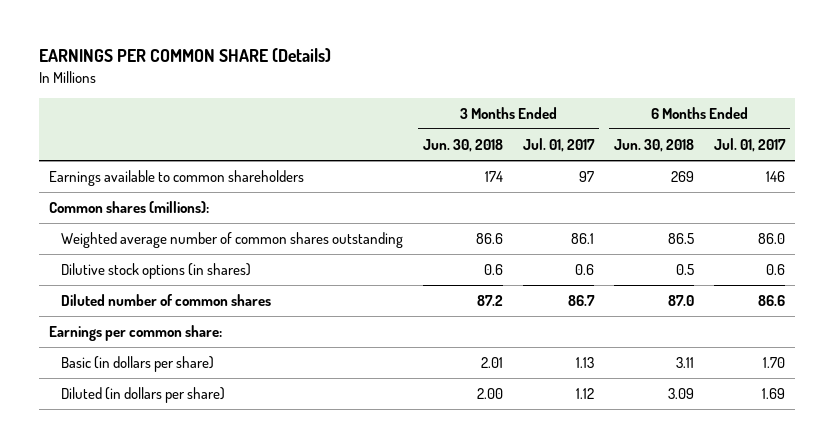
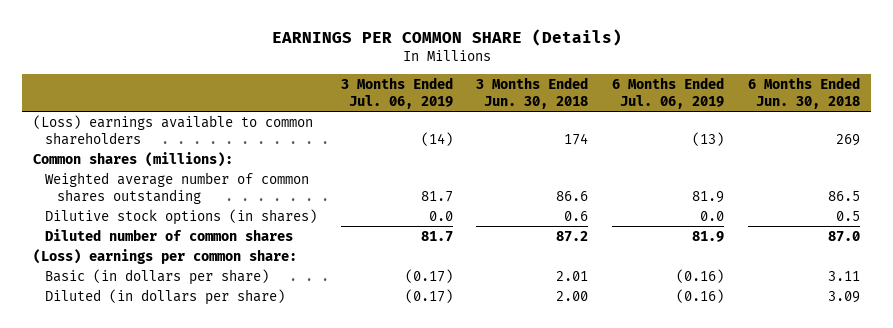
[523,138,596,153] Jul. 01, 2017 -> none
[714,138,787,153] Jul. 01, 2017 -> none
none -> [340,77,453,109] 3 Months Ended Jul. 06, 2019
none -> [611,77,724,109] 6 Months Ended Jul. 06, 2019
[48,170,304,187] Earnings available to common shareholders -> [33,114,314,145] (Loss) earnings available to common shareholders
[48,325,222,342] Earnings per common share: -> [33,248,298,264] (Loss) earnings per common share:

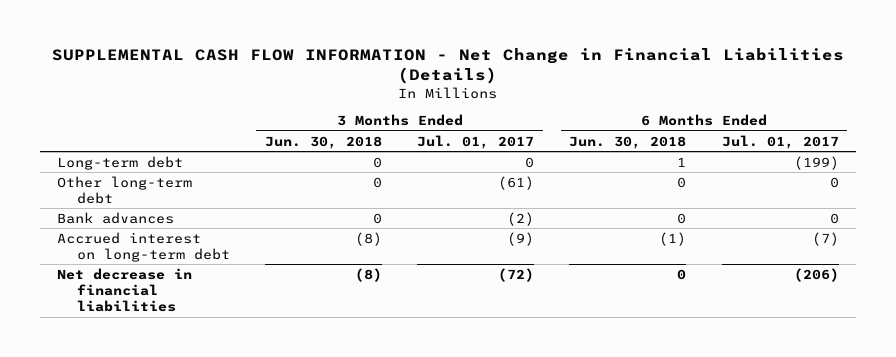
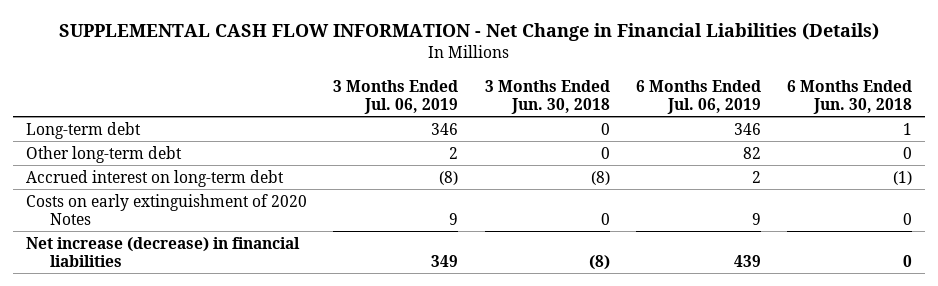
[417,134,535,149] Jul. 01, 2017 -> none
[721,134,839,149] Jul. 01, 2017 -> none
none -> [333,79,459,114] 3 Months Ended Jul. 06, 2019
none -> [635,79,761,114] 6 Months Ended Jul. 06, 2019
[57,211,175,224] Bank advances -> none
none -> [25,193,307,225] Costs on early extinguishment of 2020 Notes
[57,267,193,313] Net decrease in financial liabilities -> [25,236,300,267] Net increase (decrease) in financial liabilities

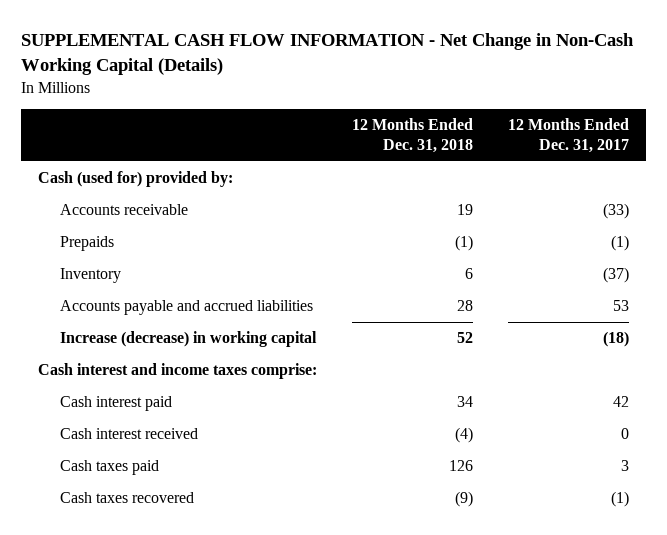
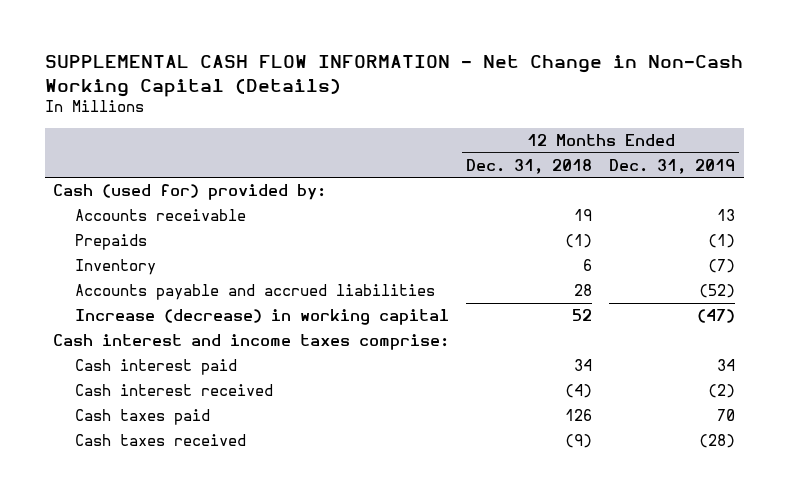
[507,118,629,154] 12 Months Ended Dec. 31, 2017 -> none
none -> [609,158,736,174] Dec. 31, 2019
[60,492,195,504] Cash taxes recovered -> [74,434,246,447] Cash taxes received

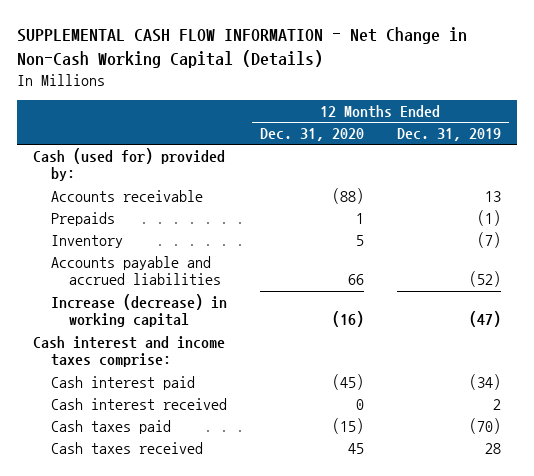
[466,158,593,174] Dec. 31, 2018 -> none
none -> [259,127,364,141] Dec. 31, 2020
[717,359,736,372] 34 -> [468,373,501,390] (34)
[708,384,736,399] (2) -> [492,398,501,410] 2
[717,409,736,422] 70 -> [468,417,501,434] (70)
[699,434,736,449] (28) -> [484,442,501,454] 28

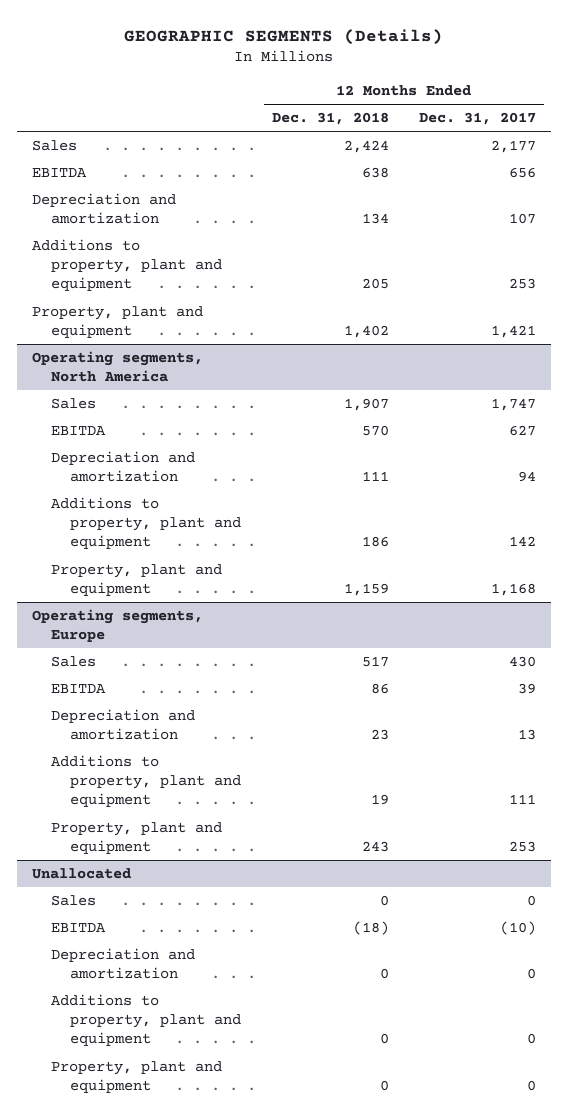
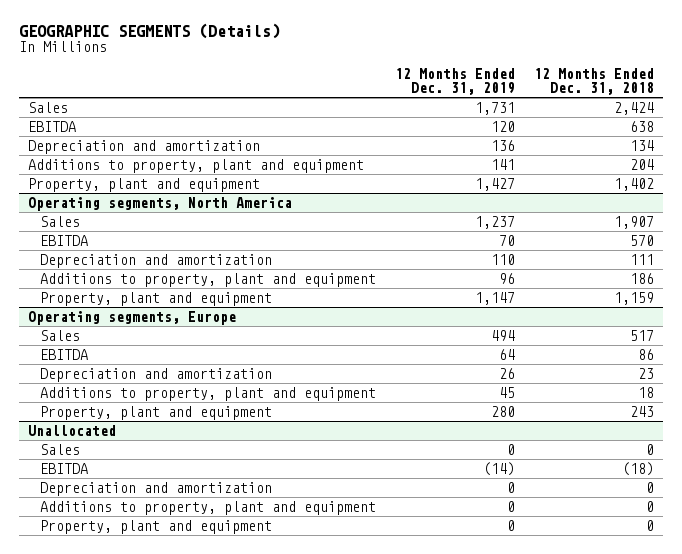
[419,112,537,126] Dec. 31, 2017 -> none
none -> [394,67,515,95] 12 Months Ended Dec. 31, 2019
[361,278,389,290] 205 -> [629,158,654,170] 204
[370,794,389,806] 19 -> [637,386,654,398] 18

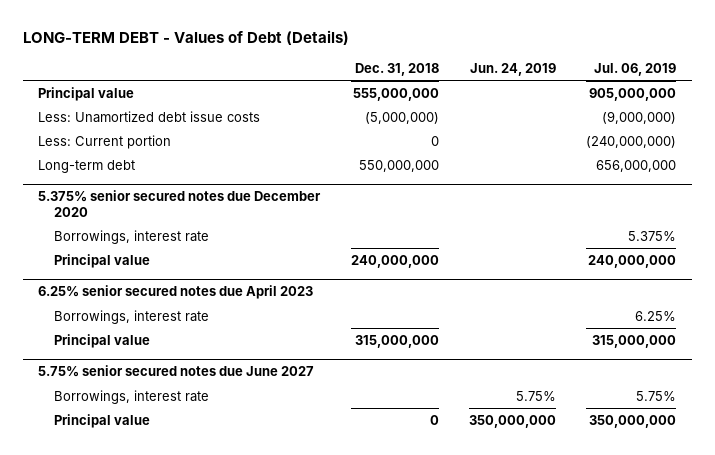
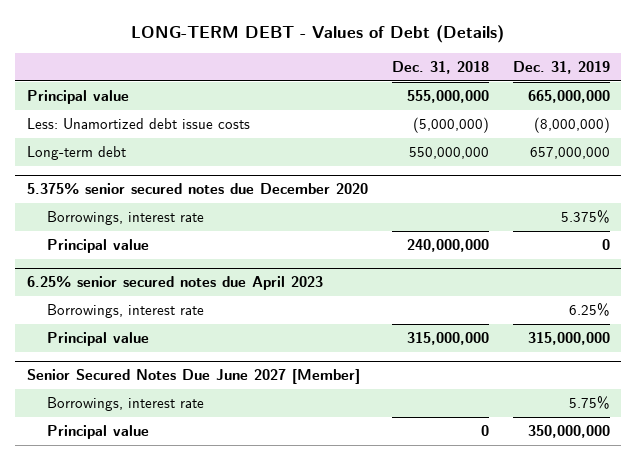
[470,62,557,76] Jun. 24, 2019 -> none
[594,62,677,76] Jul. 06, 2019 -> none
none -> [512,61,610,75] Dec. 31, 2019
[38,134,172,149] Less: Current portion -> none
[38,365,315,378] 5.75% senior secured notes due June 2027 -> [27,369,361,385] Senior Secured Notes Due June 2027 [Member]

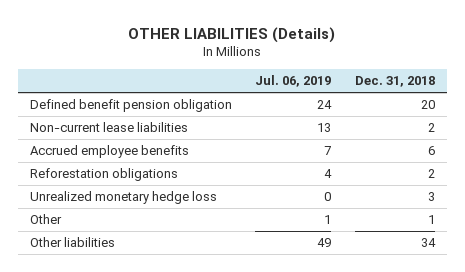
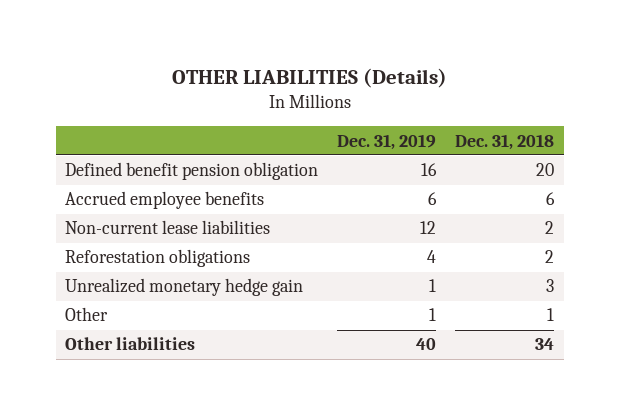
[255,75,332,88] Jul. 06, 2019 -> none
none -> [337,133,437,150] Dec. 31, 2019
[29,122,188,133] Non-current lease liabilities -> [65,220,271,235] Non-current lease liabilities
[29,191,217,205] Unrealized monetary hedge loss -> [65,278,304,297] Unrealized monetary hedge gain

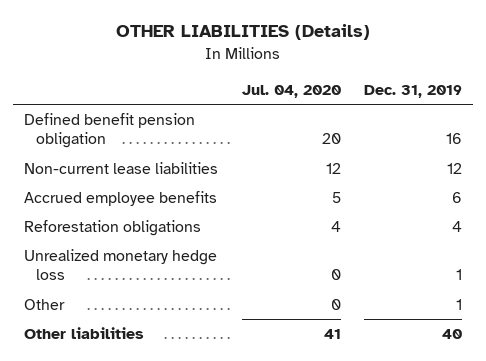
[455,133,555,150] Dec. 31, 2018 -> none
none -> [241,84,341,98] Jul. 04, 2020
[65,191,265,210] Accrued employee benefits -> [24,191,218,207] Accrued employee benefits
[65,278,304,297] Unrealized monetary hedge gain -> [24,249,218,281] Unrealized monetary hedge loss

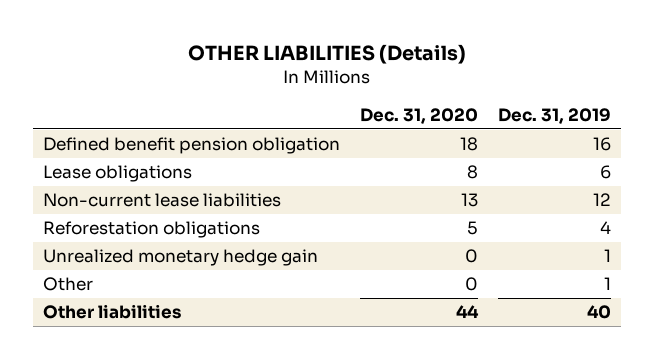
[241,84,341,98] Jul. 04, 2020 -> none
none -> [360,107,479,124] Dec. 31, 2020
none -> [43,165,193,183] Lease obligations
[24,191,218,207] Accrued employee benefits -> none
[24,249,218,281] Unrealized monetary hedge loss -> [43,249,319,267] Unrealized monetary hedge gain

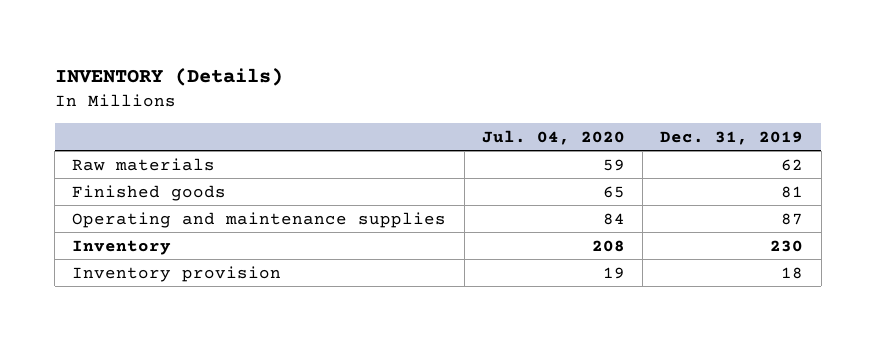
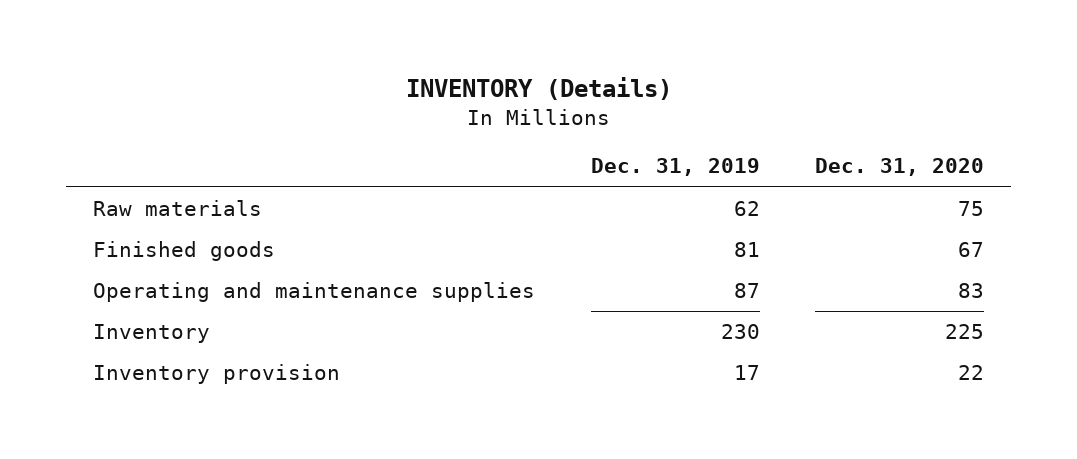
[481,129,625,145] Jul. 04, 2020 -> none
none -> [814,158,984,177] Dec. 31, 2020
[781,266,804,279] 18 -> [733,365,760,381] 17

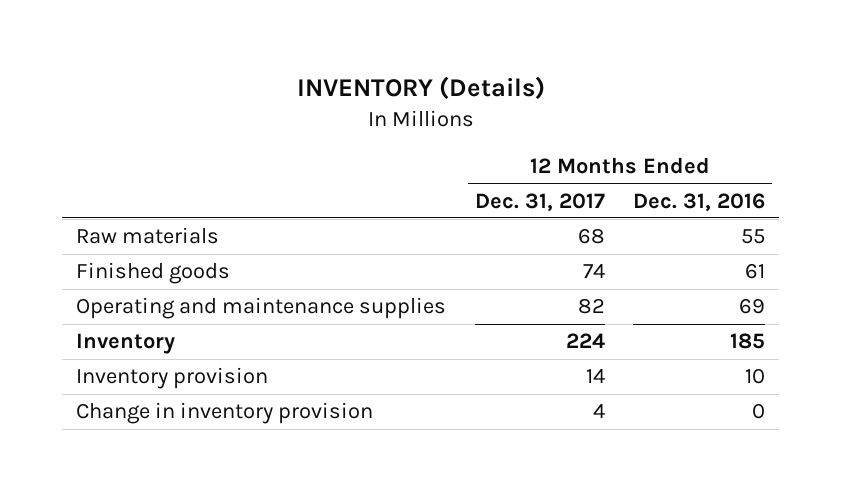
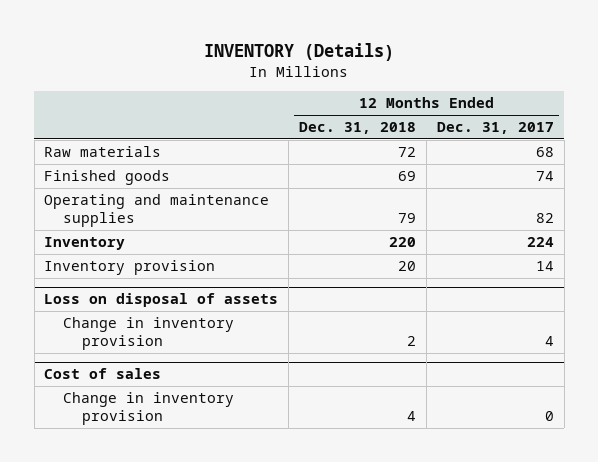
[633,192,766,211] Dec. 31, 2016 -> none
none -> [299,122,417,135] Dec. 31, 2018
none -> [44,293,279,308] Loss on disposal of assets
none -> [44,368,162,380] Cost of sales
none -> [63,392,235,426] Change in inventory provision

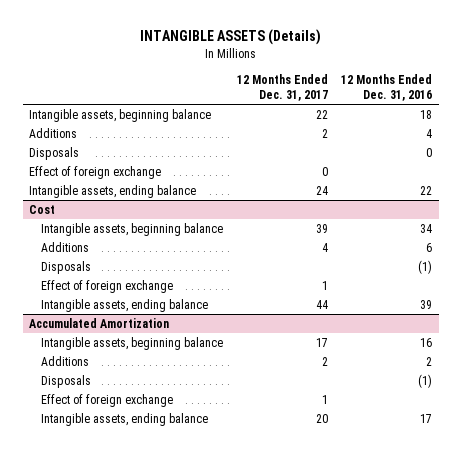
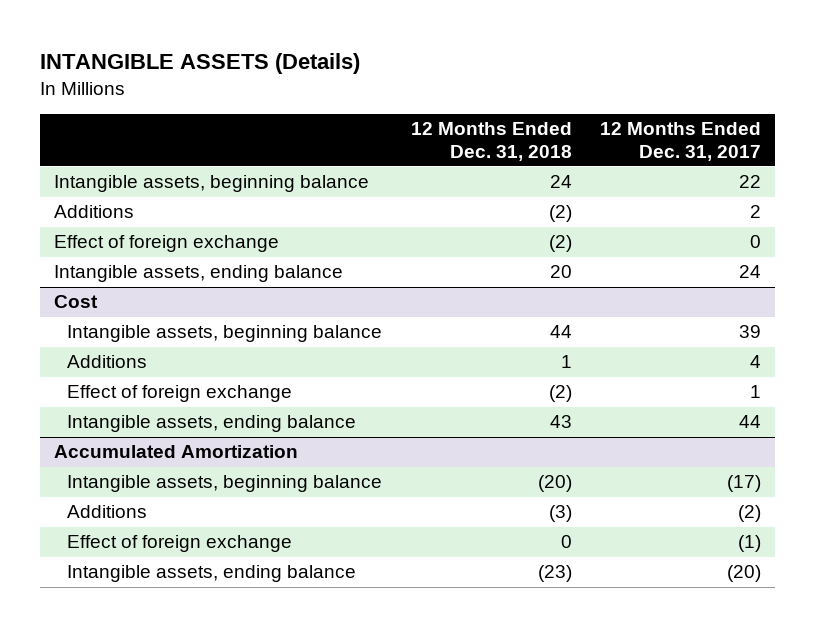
[341,73,433,102] 12 Months Ended Dec. 31, 2016 -> none
none -> [410,121,572,161] 12 Months Ended Dec. 31, 2018
[29,146,80,160] Disposals -> none
[40,260,91,274] Disposals -> none
[40,374,91,388] Disposals -> none
[315,337,328,347] 17 -> [726,475,761,493] (17)
[321,356,328,366] 2 -> [737,505,761,523] (2)
[321,394,328,404] 1 -> [737,535,761,553] (1)
[315,413,328,423] 20 -> [726,565,761,583] (20)

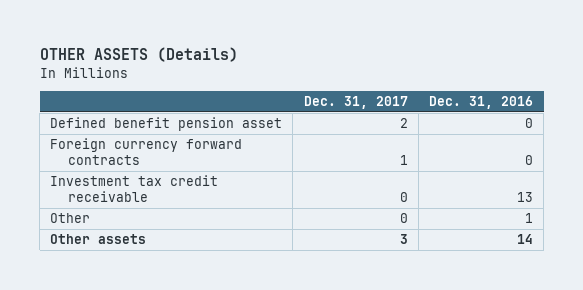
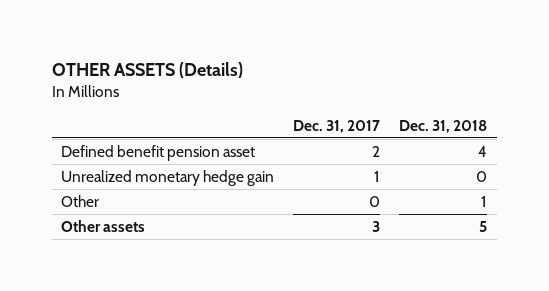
[428,96,533,110] Dec. 31, 2016 -> none
none -> [399,119,488,133] Dec. 31, 2018
[50,138,243,166] Foreign currency forward contracts -> none
[50,175,219,203] Investment tax credit receivable -> none
none -> [61,170,275,187] Unrealized monetary hedge gain

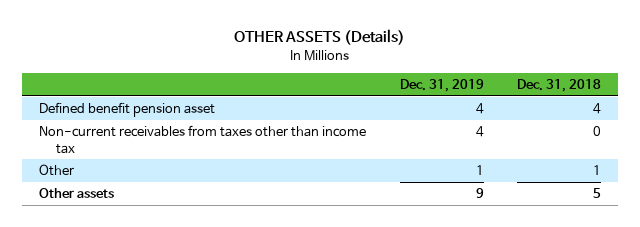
[293,119,381,133] Dec. 31, 2017 -> none
none -> [399,78,484,92] Dec. 31, 2019
[61,170,275,187] Unrealized monetary hedge gain -> none
none -> [39,125,367,154] Non-current receivables from taxes other than income tax

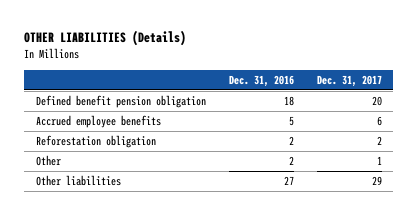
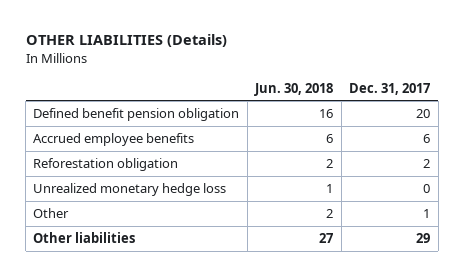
[228,74,294,87] Dec. 31, 2016 -> none
none -> [254,82,334,96] Jun. 30, 2018
none -> [33,183,227,197] Unrealized monetary hedge loss

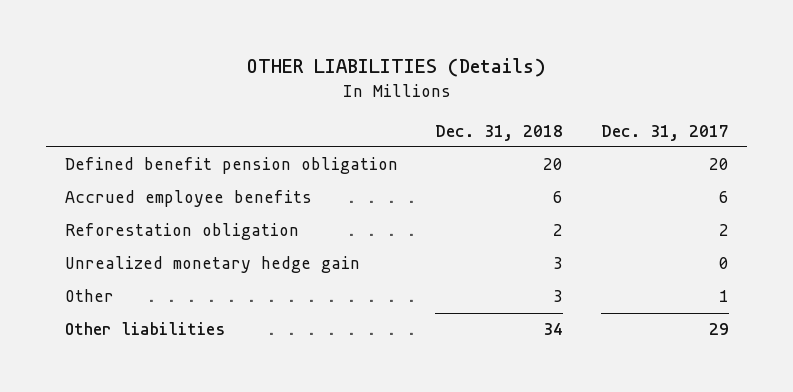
[254,82,334,96] Jun. 30, 2018 -> none
none -> [435,124,564,141] Dec. 31, 2018
[33,183,227,197] Unrealized monetary hedge loss -> [64,256,360,274] Unrealized monetary hedge gain

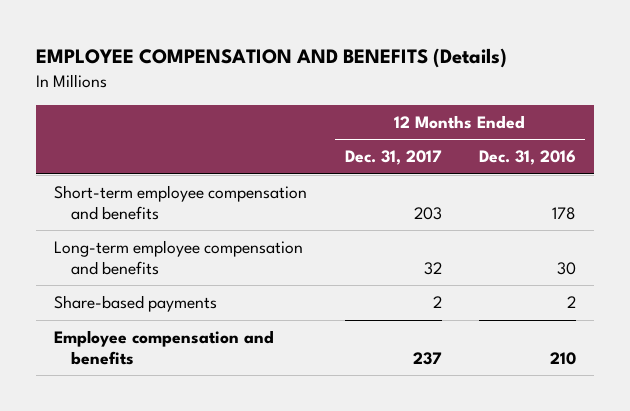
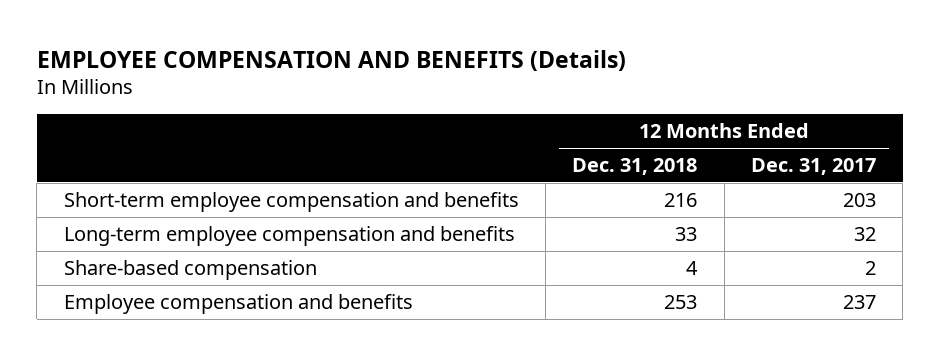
[478,150,576,166] Dec. 31, 2016 -> none
none -> [572,158,698,176] Dec. 31, 2018
[54,295,218,313] Share-based payments -> [63,260,317,281] Share-based compensation

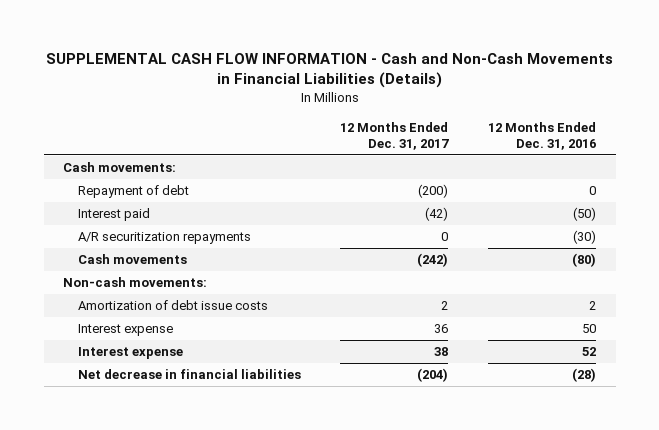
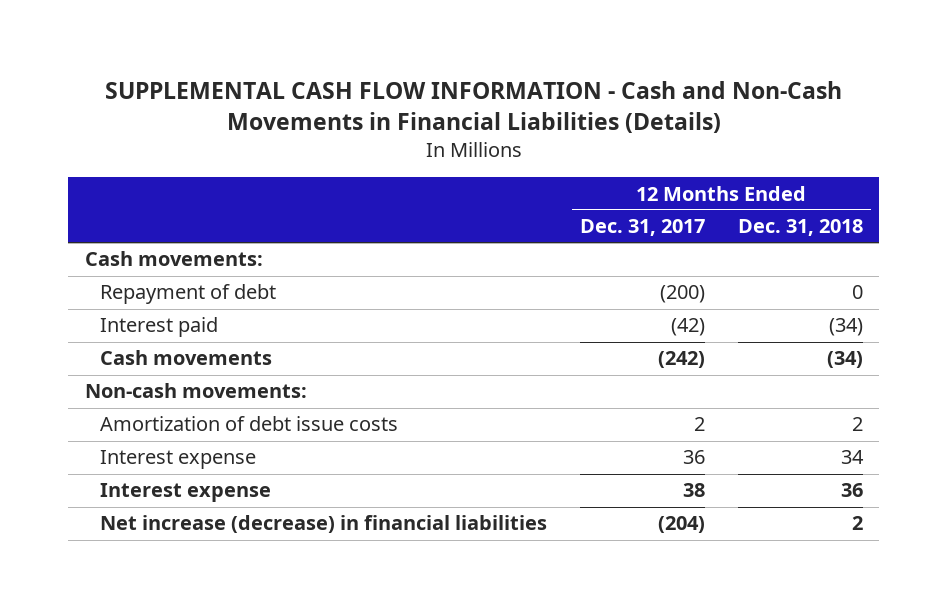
[487,121,596,150] 12 Months Ended Dec. 31, 2016 -> none
none -> [737,219,863,237] Dec. 31, 2018
[77,232,251,245] A/R securitization repayments -> none
[77,369,301,380] Net decrease in financial liabilities -> [100,515,548,534] Net increase (decrease) in financial liabilities

